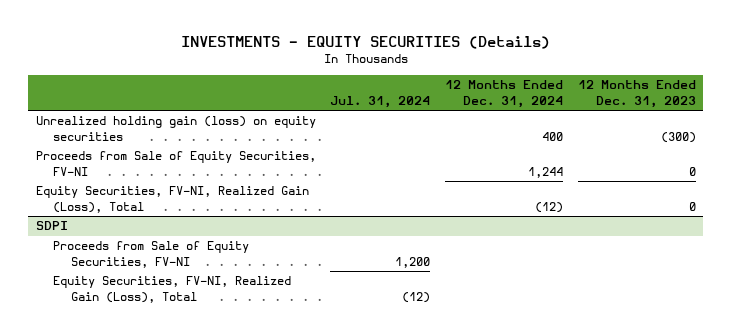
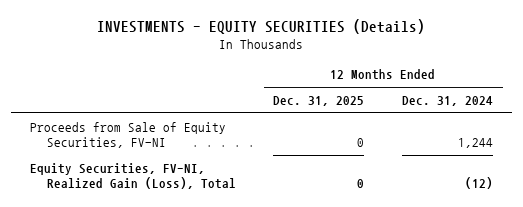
[330,95,431,108] Jul. 31, 2024 -> none
[577,80,696,108] 12 Months Ended Dec. 31, 2023 -> none
none -> [273,95,365,106] Dec. 31, 2025
[35,116,316,141] Unrealized holding gain (loss) on equity securities -> none
[35,221,68,231] SDPI -> none
[53,241,250,268] Proceeds from Sale of Equity Securities, FV-NI -> none
[53,276,292,303] Equity Securities, FV-NI, Realized Gain (Loss), Total -> none

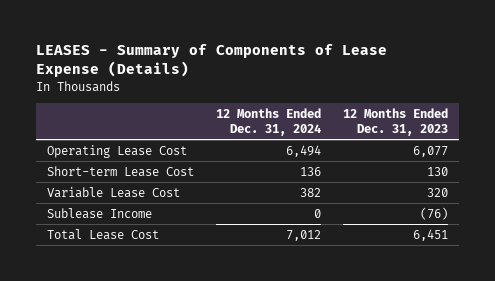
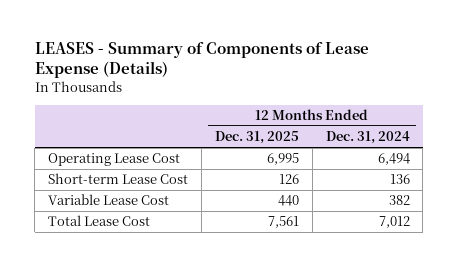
[343,107,449,137] 12 Months Ended Dec. 31, 2023 -> none
none -> [214,131,299,145] Dec. 31, 2025
[47,207,153,219] Sublease Income -> none

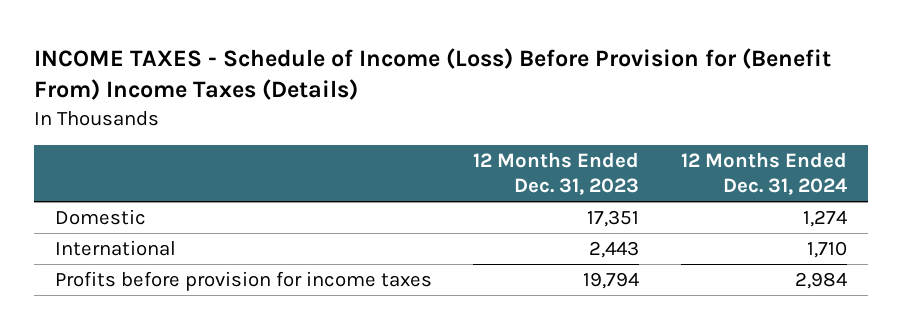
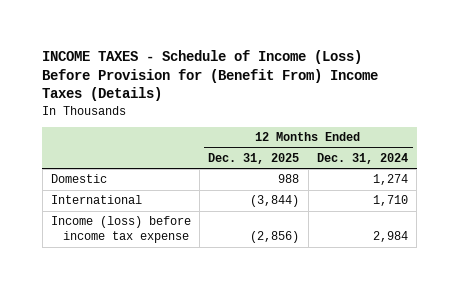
[473,152,640,196] 12 Months Ended Dec. 31, 2023 -> none
none -> [208,152,300,164] Dec. 31, 2025
[54,270,432,291] Profits before provision for income taxes -> [50,216,191,244] Income (loss) before income tax expense

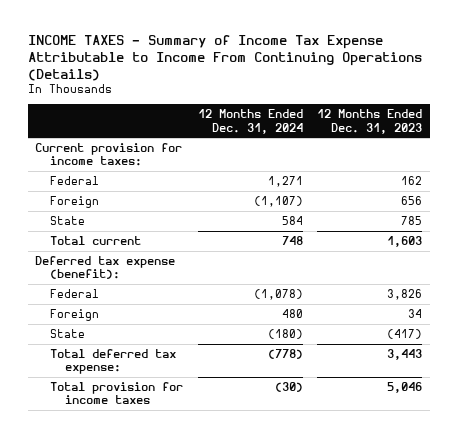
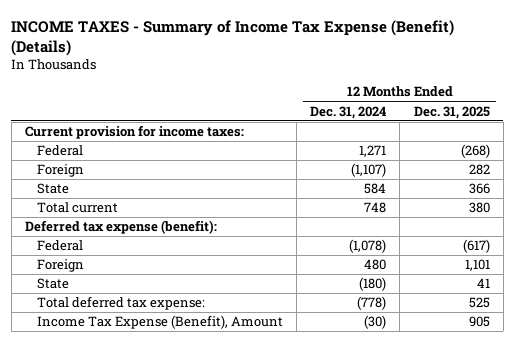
[28,34,423,81] INCOME TAXES - Summary of Income Tax Expense Attributable to Income From Continuing Operations (Details) -> [11,19,455,56] INCOME TAXES - Summary of Income Tax Expense (Benefit) (Details)
[317,109,423,134] 12 Months Ended Dec. 31, 2023 -> none
none -> [413,105,490,119] Dec. 31, 2025
[50,381,184,405] Total provision for income taxes -> [37,315,284,330] Income Tax Expense (Benefit), Amount

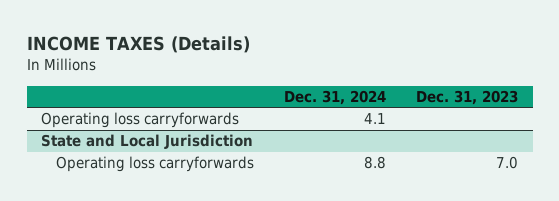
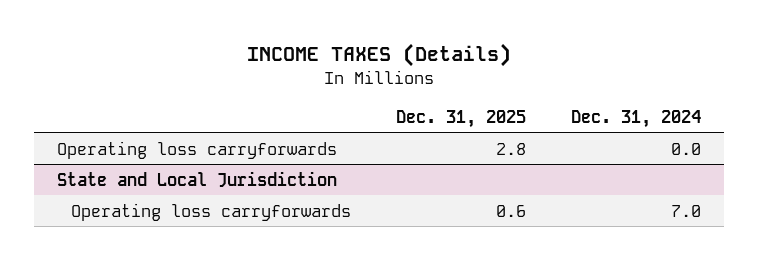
[415,90,518,106] Dec. 31, 2023 -> none
none -> [396,109,527,128] Dec. 31, 2025
[364,113,387,125] 4.1 -> [671,142,702,155] 0.0
[364,156,387,170] 8.8 -> [671,204,702,217] 7.0

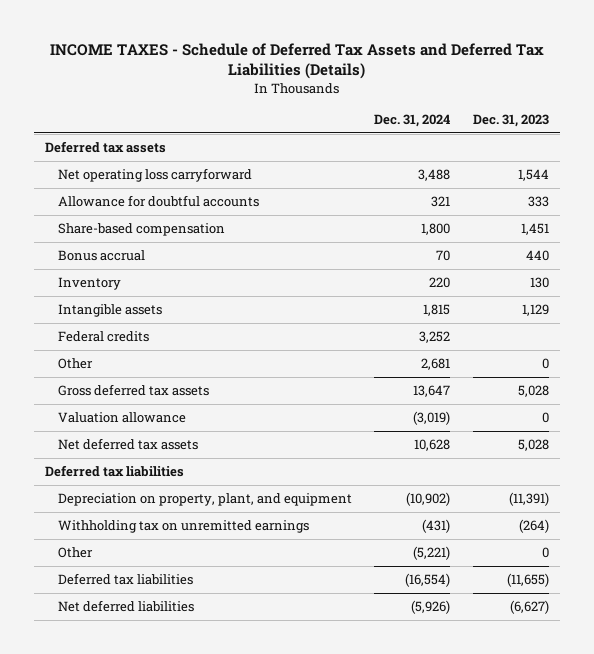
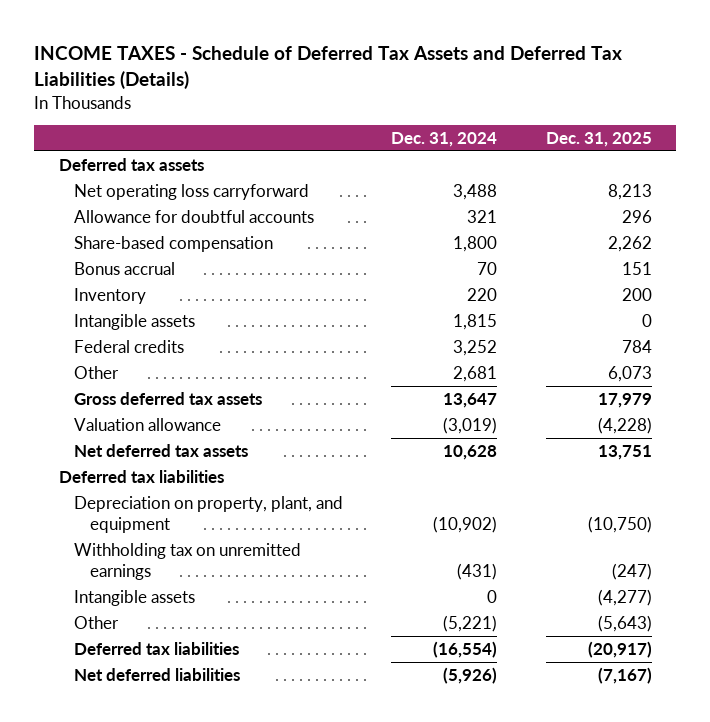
[472,114,549,128] Dec. 31, 2023 -> none
none -> [545,132,652,148] Dec. 31, 2025
none -> [74,589,196,606] Intangible assets

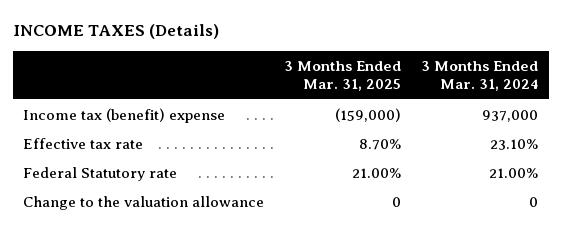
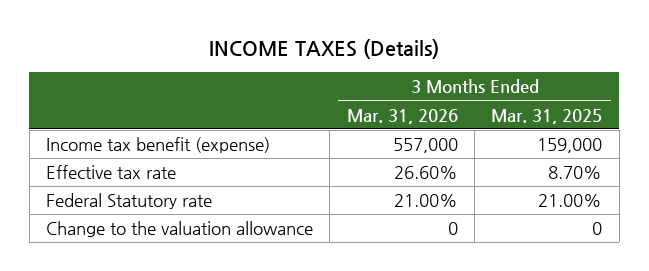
[421,60,539,92] 3 Months Ended Mar. 31, 2024 -> none
none -> [346,108,458,124] Mar. 31, 2026
[22,107,225,123] Income tax (benefit) expense -> [46,137,271,154] Income tax benefit (expense)
[335,107,402,122] (159,000) -> [537,138,603,154] 159,000

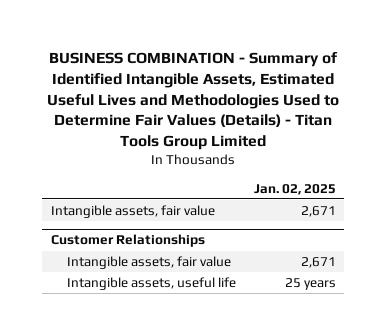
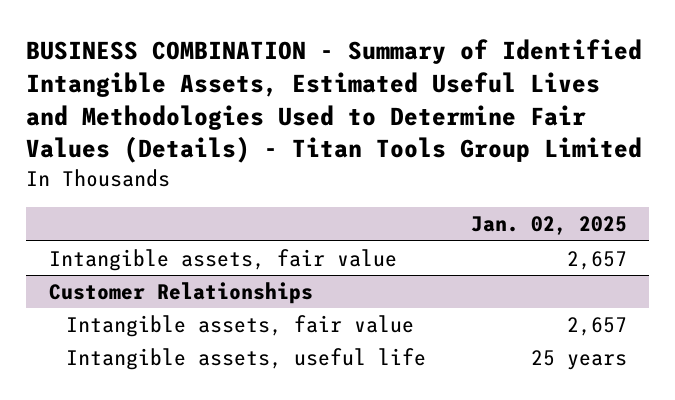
[300,206,336,218] 2,671 -> [566,251,627,271] 2,657
[300,257,336,269] 2,671 -> [566,317,627,337] 2,657

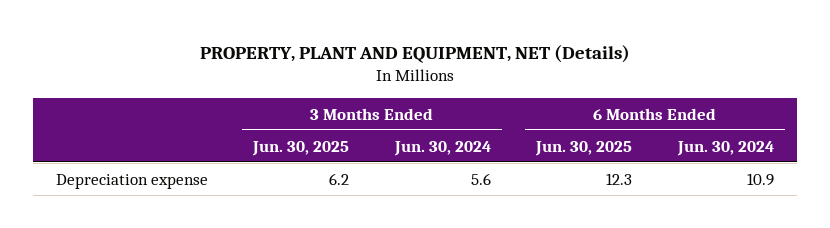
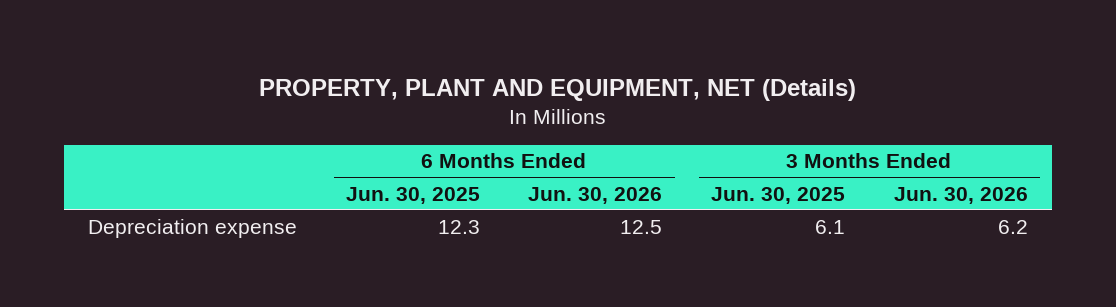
[393,140,491,156] Jun. 30, 2024 -> none
[676,140,774,156] Jun. 30, 2024 -> none
none -> [528,186,663,204] Jun. 30, 2026
none -> [893,186,1028,204] Jun. 30, 2026
[329,172,350,185] 6.2 -> [815,220,846,235] 6.1

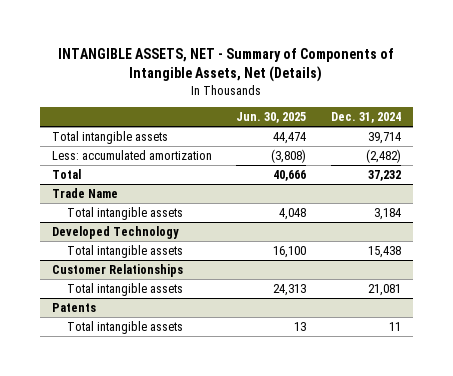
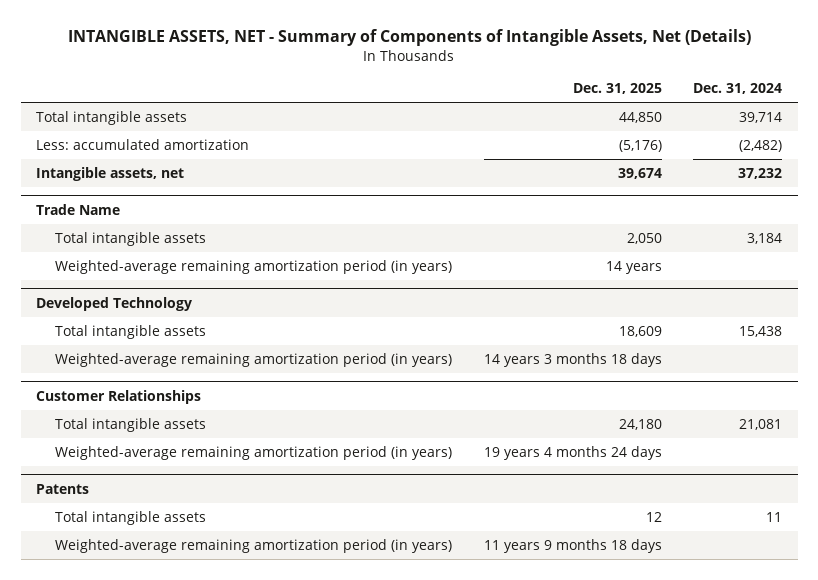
[236,111,307,123] Jun. 30, 2025 -> none
none -> [572,83,662,95] Dec. 31, 2025
[52,168,82,179] Total -> [36,166,185,181] Intangible assets, net
none -> [55,259,453,274] Weighted-average remaining amortization period (in years)
none -> [55,352,453,367] Weighted-average remaining amortization period (in years)
none -> [55,445,453,460] Weighted-average remaining amortization period (in years)
none -> [55,538,453,553] Weighted-average remaining amortization period (in years)

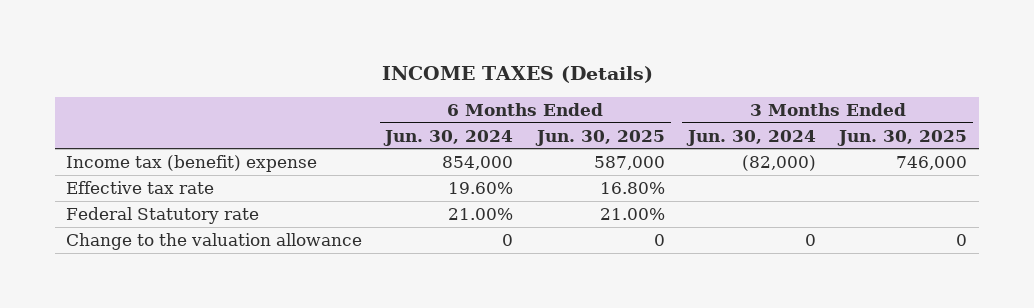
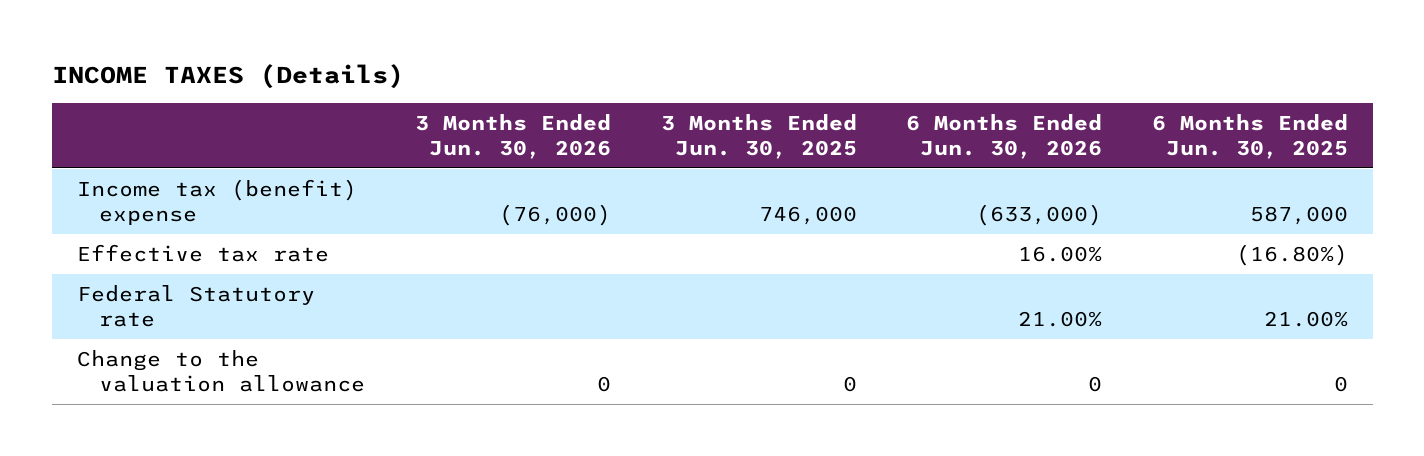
[383,129,514,146] Jun. 30, 2024 -> none
[686,129,817,146] Jun. 30, 2024 -> none
none -> [414,113,611,159] 3 Months Ended Jun. 30, 2026
none -> [906,113,1103,159] 6 Months Ended Jun. 30, 2026
[599,181,665,194] 16.80% -> [1235,243,1348,266] (16.80%)

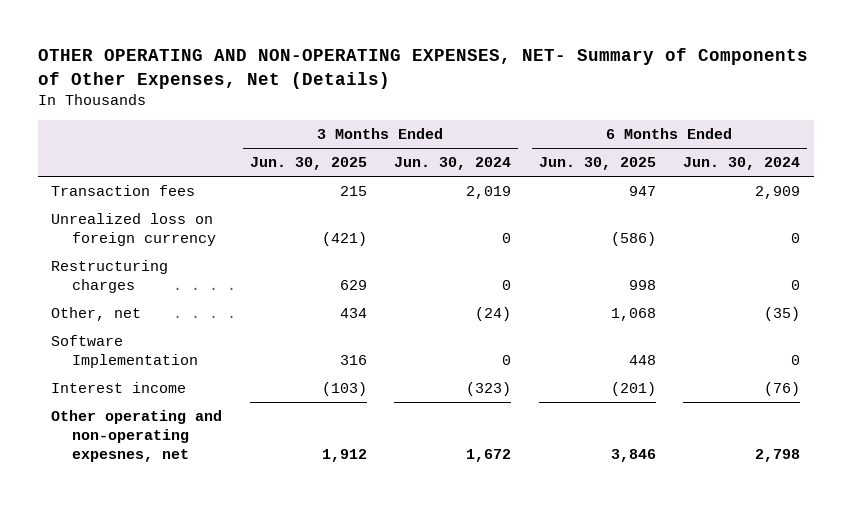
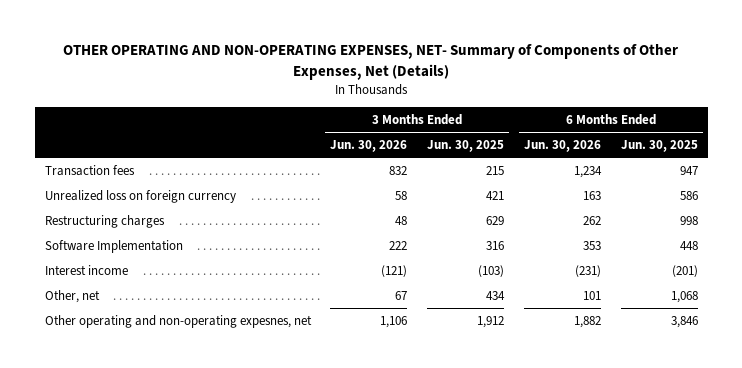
[394,157,512,171] Jun. 30, 2024 -> none
[682,157,800,171] Jun. 30, 2024 -> none
none -> [330,139,408,152] Jun. 30, 2026
none -> [523,139,601,152] Jun. 30, 2026
[321,232,367,247] (421) -> [486,190,505,200] 421
[610,232,656,247] (586) -> [679,190,698,200] 586
[51,306,142,321] Other, net -> [44,289,100,303] Other, net

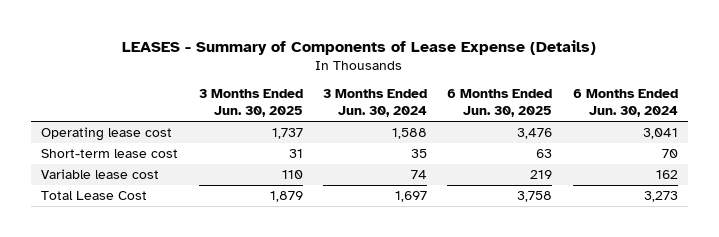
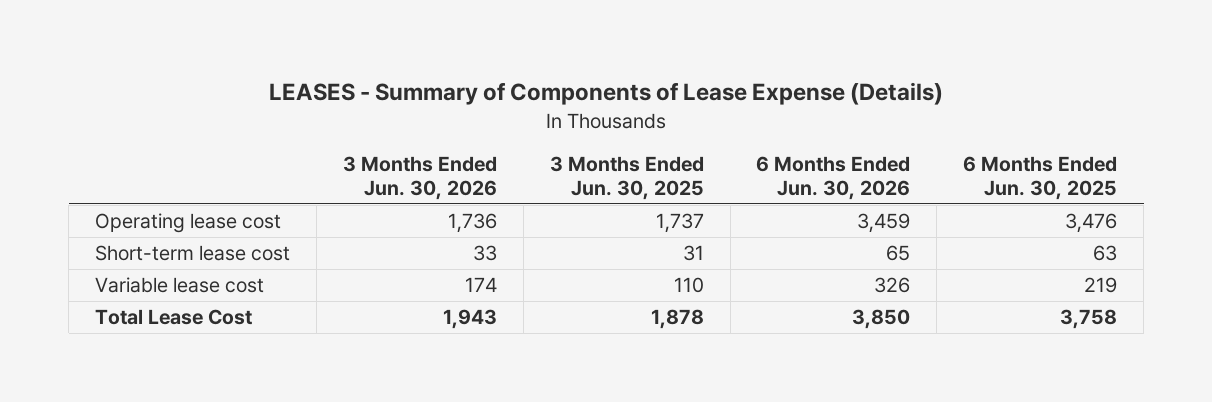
[322,89,427,118] 3 Months Ended Jun. 30, 2024 -> none
[572,89,678,118] 6 Months Ended Jun. 30, 2024 -> none
none -> [342,155,497,201] 3 Months Ended Jun. 30, 2026
none -> [756,155,911,201] 6 Months Ended Jun. 30, 2026
[269,191,303,203] 1,879 -> [650,309,704,330] 1,878

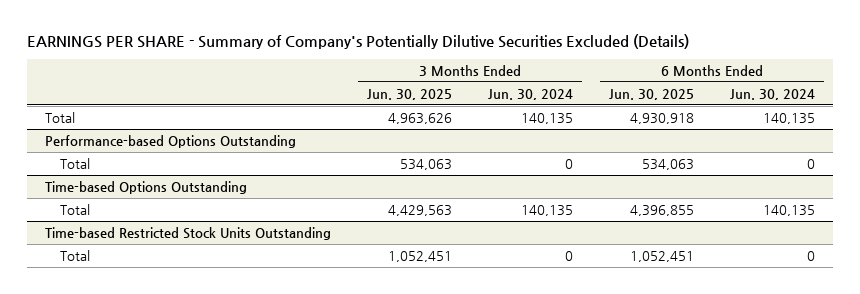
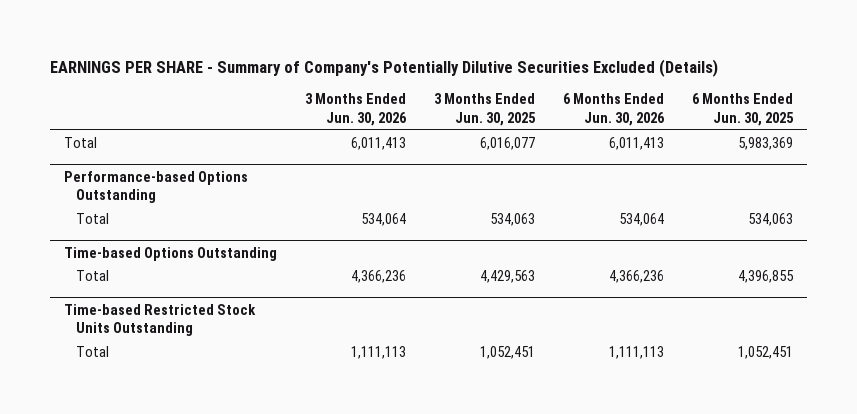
[487,88,573,100] Jun. 30, 2024 -> none
[729,88,815,100] Jun. 30, 2024 -> none
none -> [305,93,408,126] 3 Months Ended Jun. 30, 2026
none -> [562,93,665,126] 6 Months Ended Jun. 30, 2026
[387,112,452,124] 4,963,626 -> [479,137,535,151] 6,016,077
[629,112,694,124] 4,930,918 -> [737,137,793,151] 5,983,369

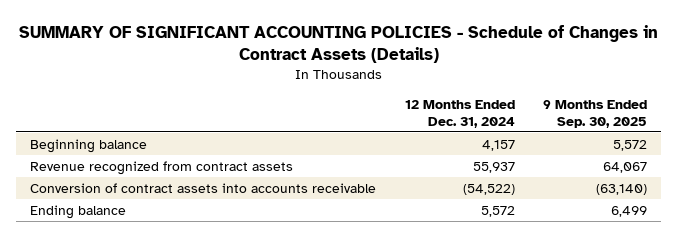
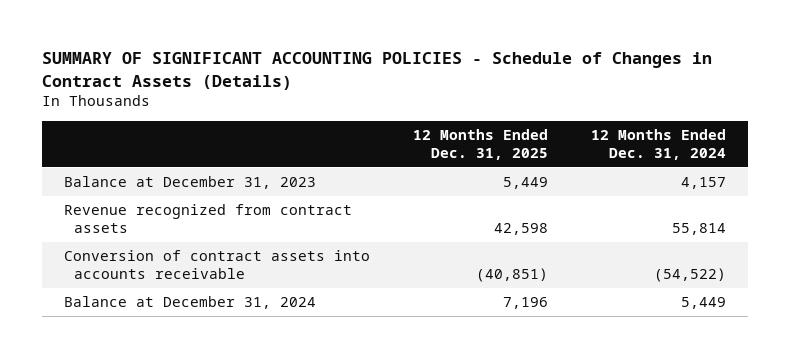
[542,100,647,128] 9 Months Ended Sep. 30, 2025 -> none
none -> [412,129,548,160] 12 Months Ended Dec. 31, 2025
[30,138,148,153] Beginning balance -> [63,176,316,190] Balance at December 31, 2023
[472,161,515,173] 55,937 -> [672,222,727,235] 55,814
[30,204,127,219] Ending balance -> none
none -> [63,296,316,310] Balance at December 31, 2024

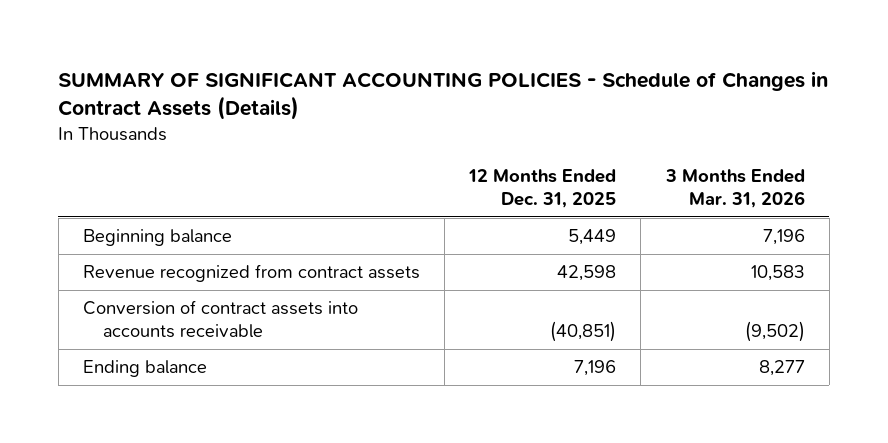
[591,129,727,160] 12 Months Ended Dec. 31, 2024 -> none
none -> [664,169,805,209] 3 Months Ended Mar. 31, 2026
[63,176,316,190] Balance at December 31, 2023 -> [82,229,232,247] Beginning balance
[63,296,316,310] Balance at December 31, 2024 -> [82,360,207,378] Ending balance

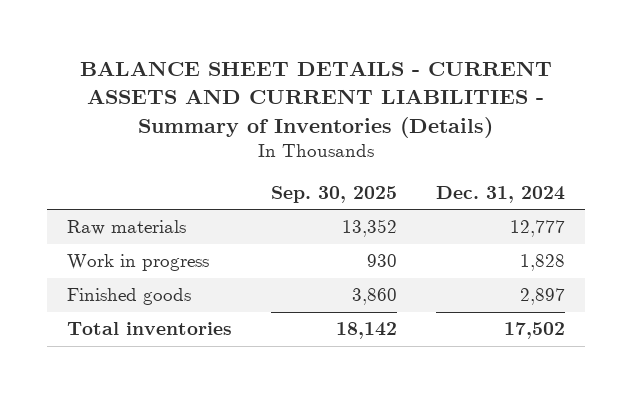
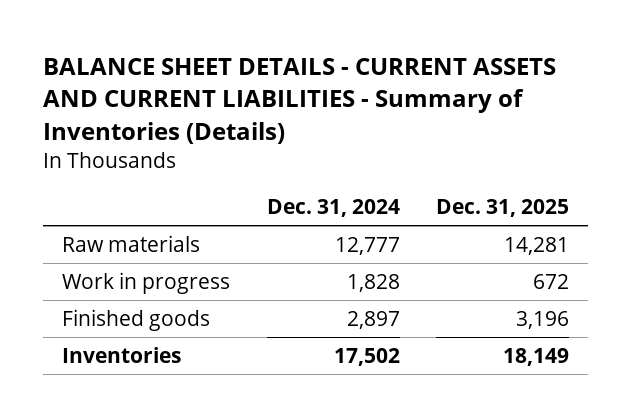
[270,185,397,203] Sep. 30, 2025 -> none
none -> [436,199,570,218] Dec. 31, 2025
[66,322,232,336] Total inventories -> [61,346,181,363] Inventories

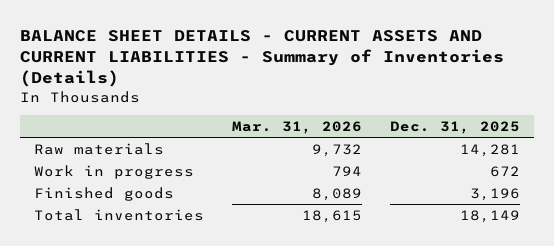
[266,199,400,218] Dec. 31, 2024 -> none
none -> [231,120,362,134] Mar. 31, 2026
[61,346,181,363] Inventories -> [33,208,204,221] Total inventories

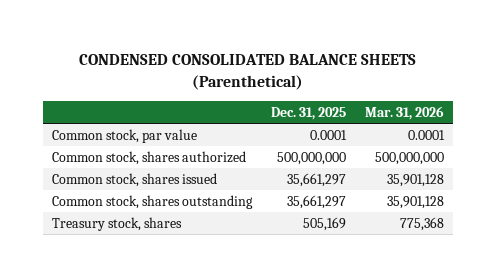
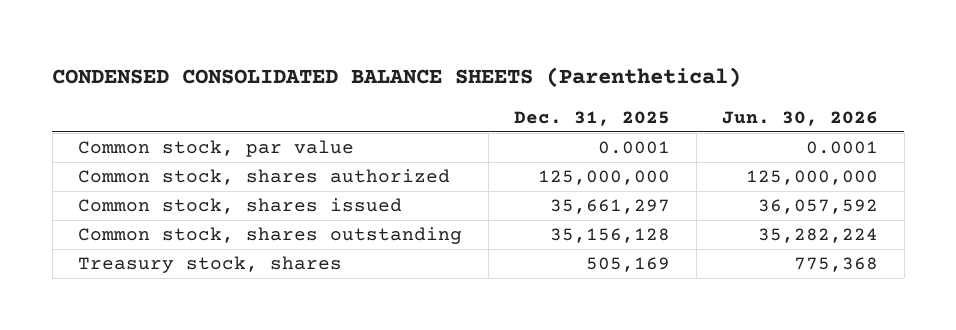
[364,105,444,120] Mar. 31, 2026 -> none
none -> [722,110,879,126] Jun. 30, 2026
[277,152,347,166] 500,000,000 -> [538,170,671,186] 125,000,000
[287,195,347,210] 35,661,297 -> [550,228,671,244] 35,156,128

